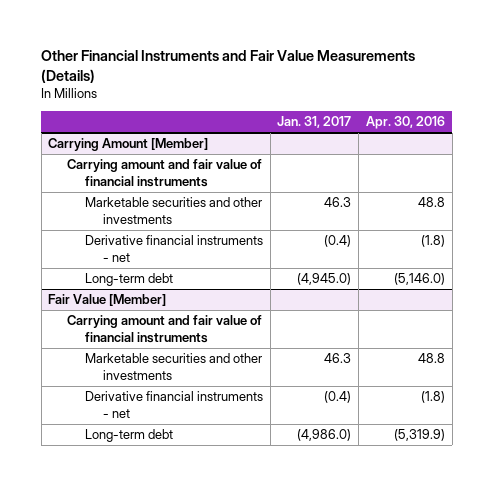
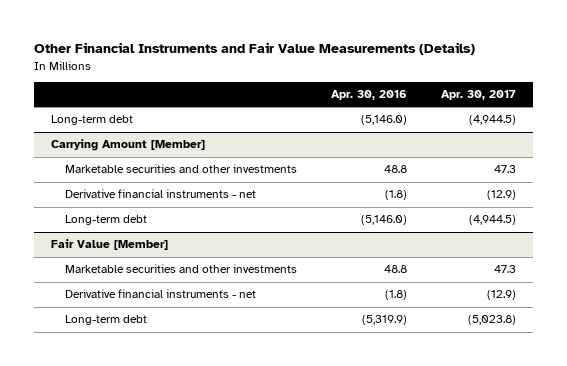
[277,116,352,129] Jan. 31, 2017 -> none
none -> [440,90,516,101] Apr. 30, 2017
none -> [51,115,134,126] Long-term debt
[66,159,262,187] Carrying amount and fair value of financial instruments -> none
[66,315,262,343] Carrying amount and fair value of financial instruments -> none

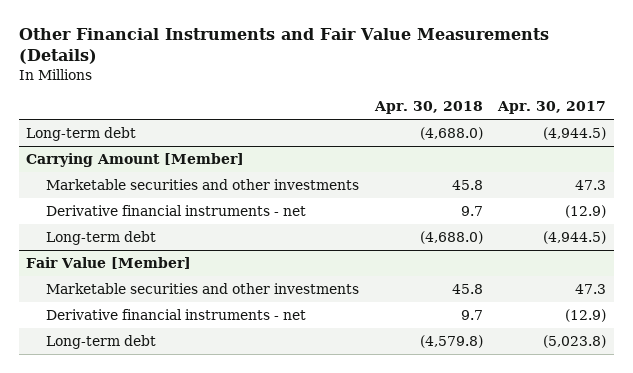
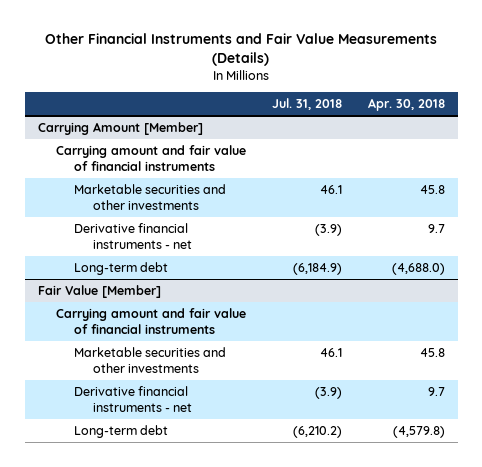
[497,101,607,115] Apr. 30, 2017 -> none
none -> [271,97,342,110] Jul. 31, 2018
[26,126,137,141] Long-term debt -> none
none -> [55,145,246,171] Carrying amount and fair value of financial instruments
none -> [55,308,246,334] Carrying amount and fair value of financial instruments

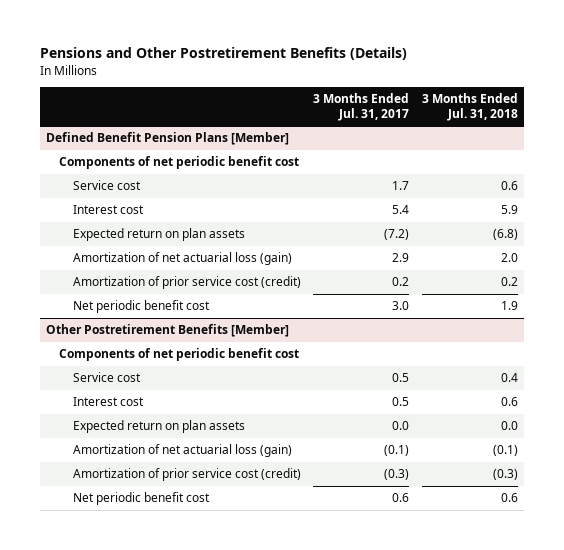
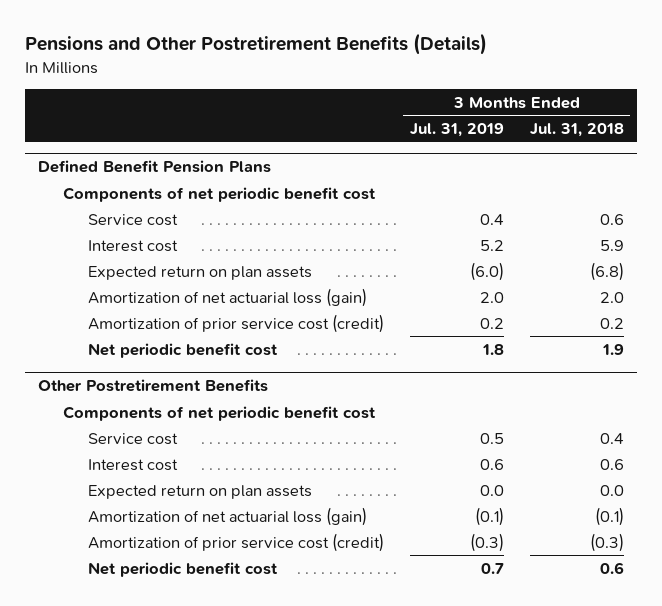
[313,92,410,121] 3 Months Ended Jul. 31, 2017 -> none
none -> [409,123,504,138] Jul. 31, 2019
[46,132,290,146] Defined Benefit Pension Plans [Member] -> [37,159,271,173] Defined Benefit Pension Plans
[46,324,290,338] Other Postretirement Benefits [Member] -> [37,378,268,392] Other Postretirement Benefits

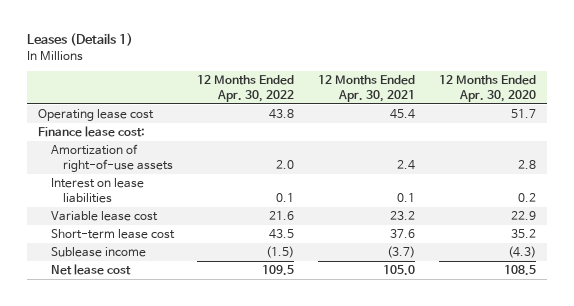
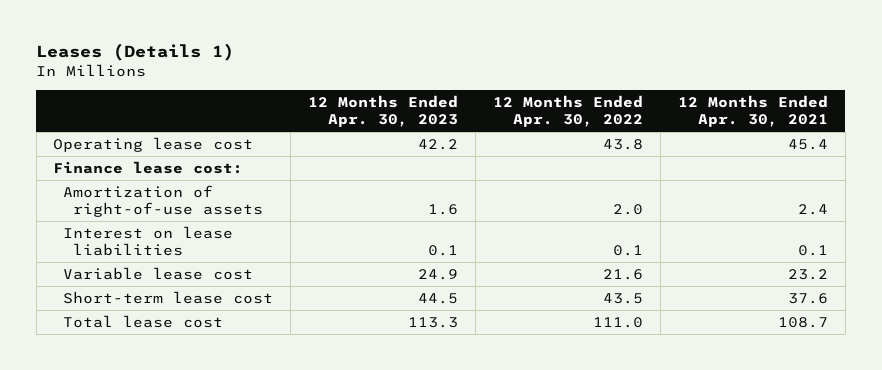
[438,75,536,102] 12 Months Ended Apr. 30, 2020 -> none
none -> [308,94,459,128] 12 Months Ended Apr. 30, 2023
[50,247,146,258] Sublease income -> none
[50,264,131,276] Net lease cost -> [63,314,224,328] Total lease cost
[262,265,295,276] 109.5 -> [593,316,644,328] 111.0
[383,265,416,276] 105.0 -> [778,316,829,328] 108.7

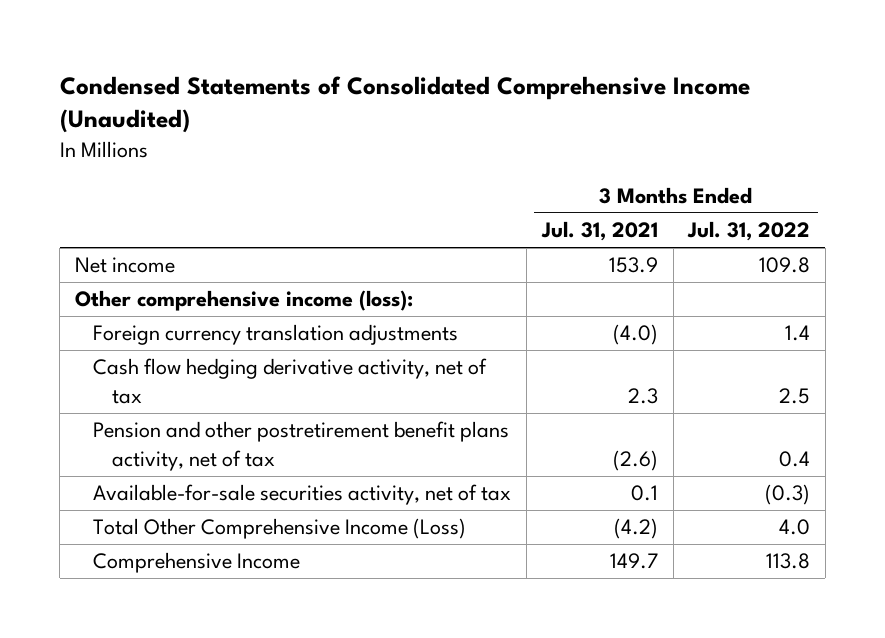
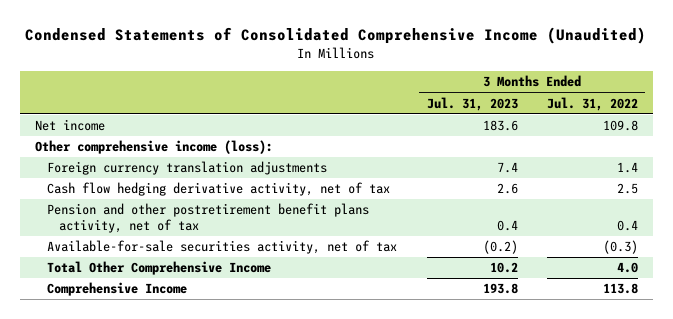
[540,221,658,242] Jul. 31, 2021 -> none
none -> [426,96,518,111] Jul. 31, 2023
[93,518,467,540] Total Other Comprehensive Income (Loss) -> [47,261,272,276] Total Other Comprehensive Income

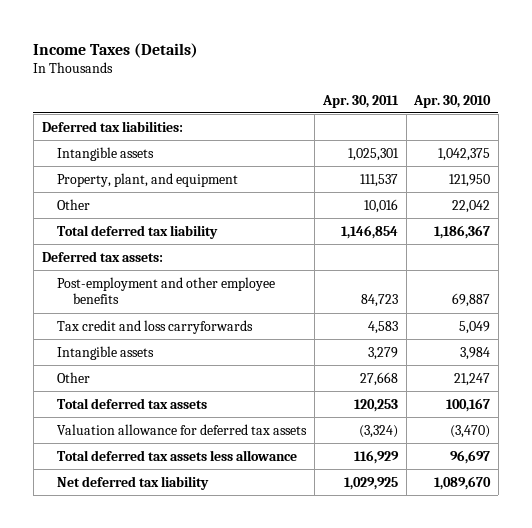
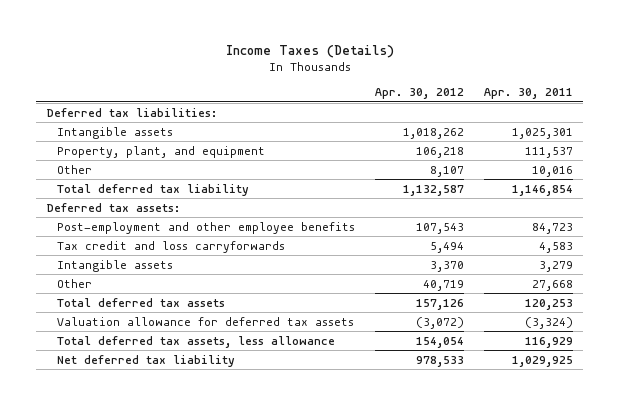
[413,94,492,108] Apr. 30, 2010 -> none
none -> [375,88,465,100] Apr. 30, 2012
[57,449,298,461] Total deferred tax assets less allowance -> [56,335,335,348] Total deferred tax assets, less allowance

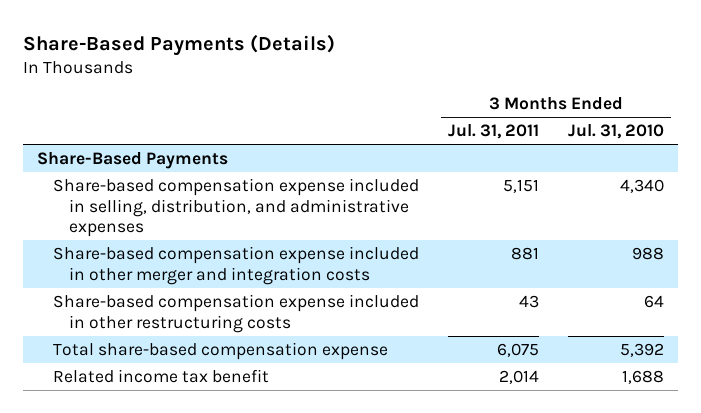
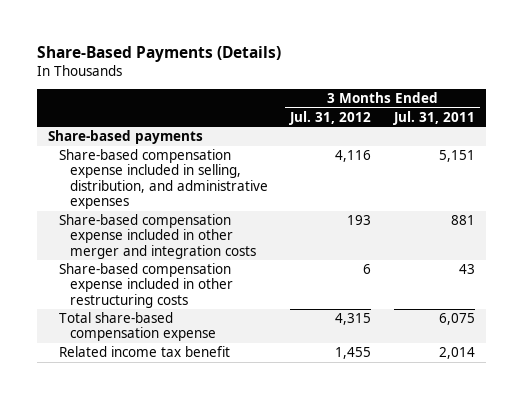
[567,124,664,140] Jul. 31, 2010 -> none
none -> [289,110,372,125] Jul. 31, 2012
[37,151,229,169] Share-Based Payments -> [48,130,204,145] Share-based payments

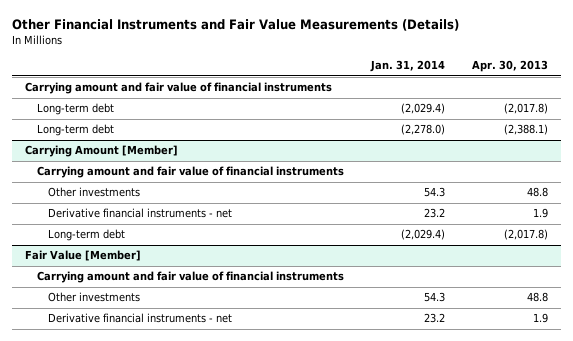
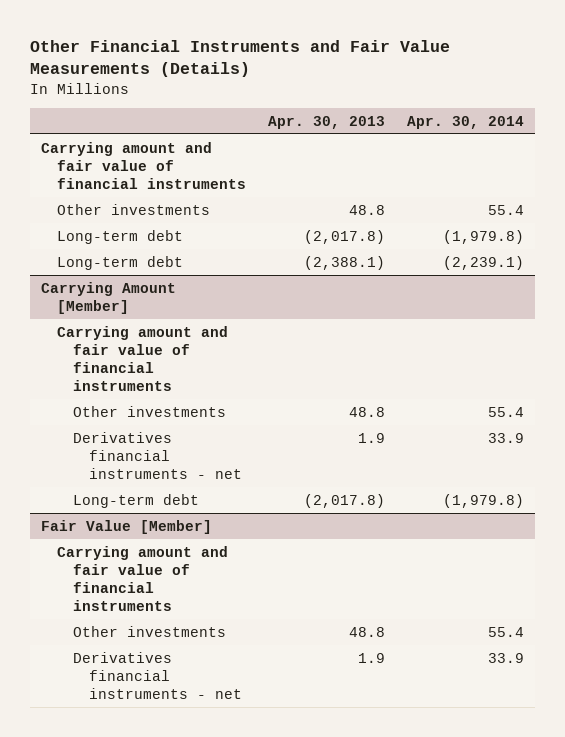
[369,60,445,73] Jan. 31, 2014 -> none
none -> [407,115,525,129] Apr. 30, 2014
none -> [56,203,210,215] Other investments
[48,208,233,219] Derivative financial instruments - net -> [72,431,242,479] Derivatives financial instruments - net
[48,313,233,324] Derivative financial instruments - net -> [72,651,242,699] Derivatives financial instruments - net

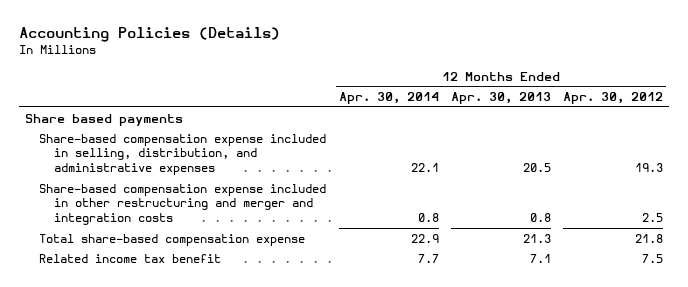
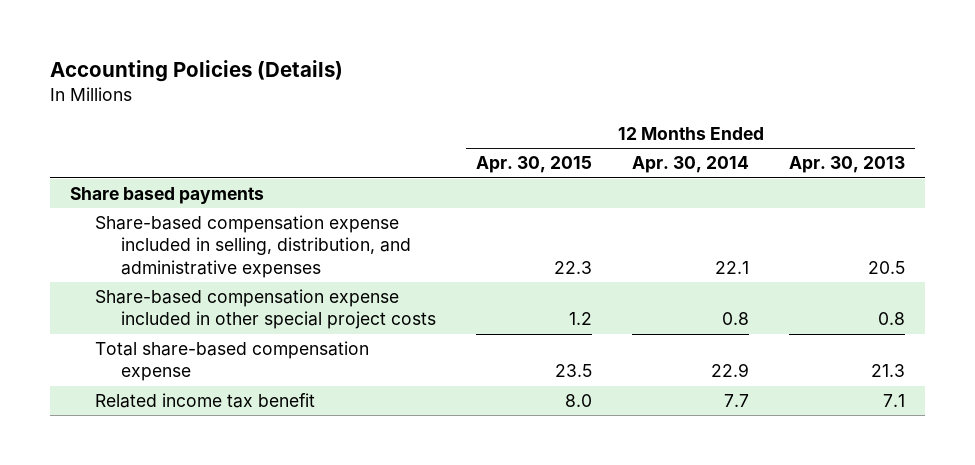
[562,92,663,105] Apr. 30, 2012 -> none
none -> [476,156,593,174] Apr. 30, 2015
[39,183,327,226] Share-based compensation expense included in other restructuring and merger and integration costs -> [95,289,437,330] Share-based compensation expense included in other special project costs

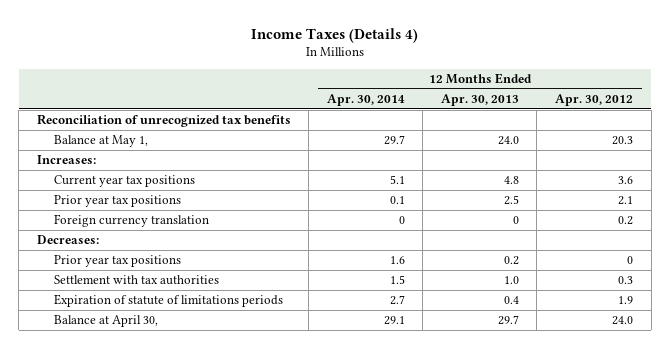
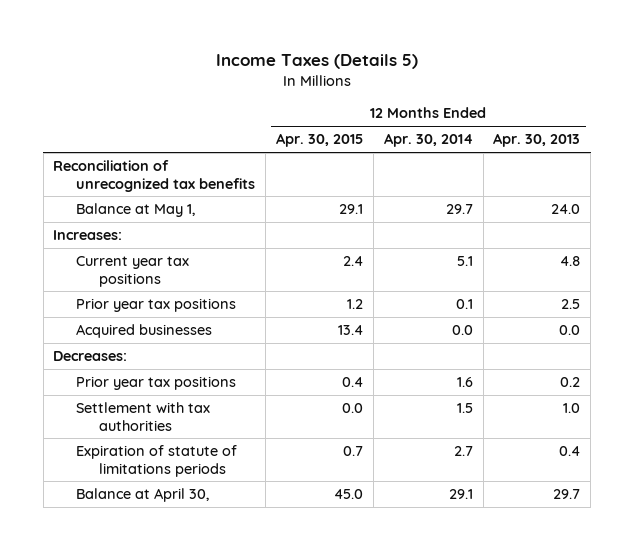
[250,27,418,43] Income Taxes (Details 4) -> [215,53,418,69] Income Taxes (Details 5)
[555,94,634,107] Apr. 30, 2012 -> none
none -> [275,133,363,148] Apr. 30, 2015
[54,214,210,228] Foreign currency translation -> none
none -> [76,324,213,339] Acquired businesses

